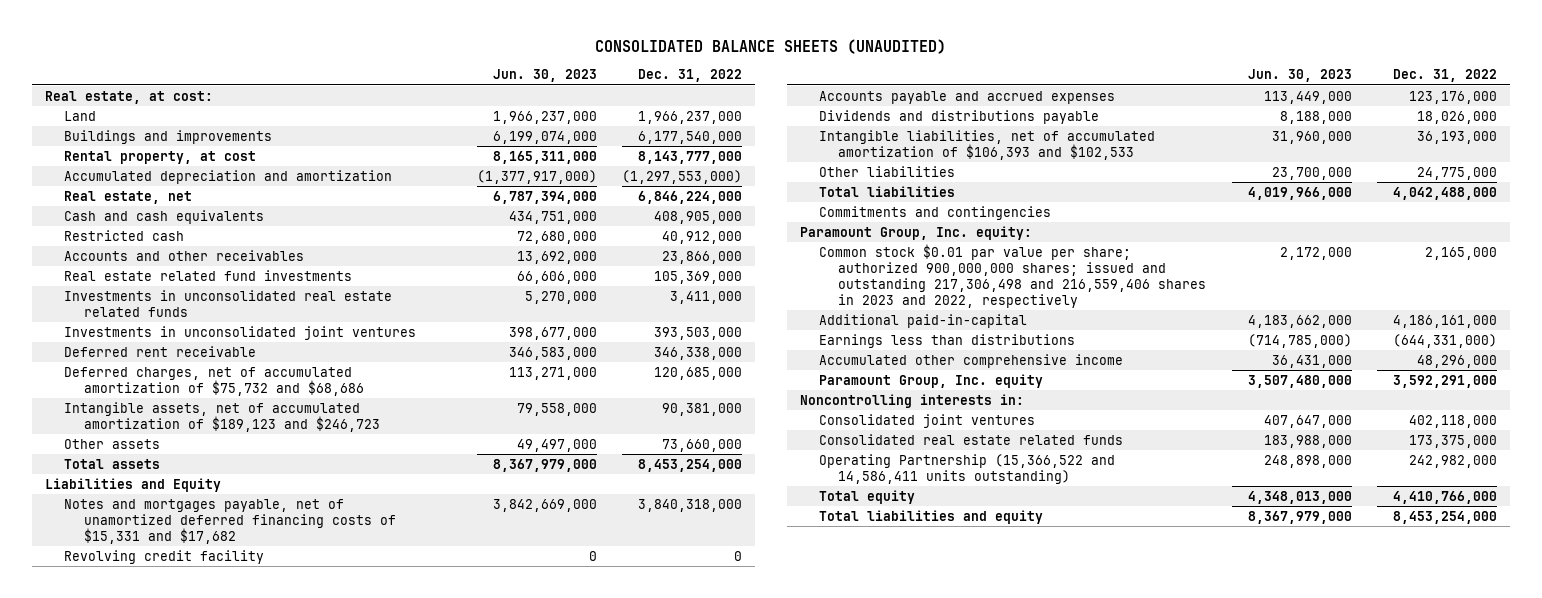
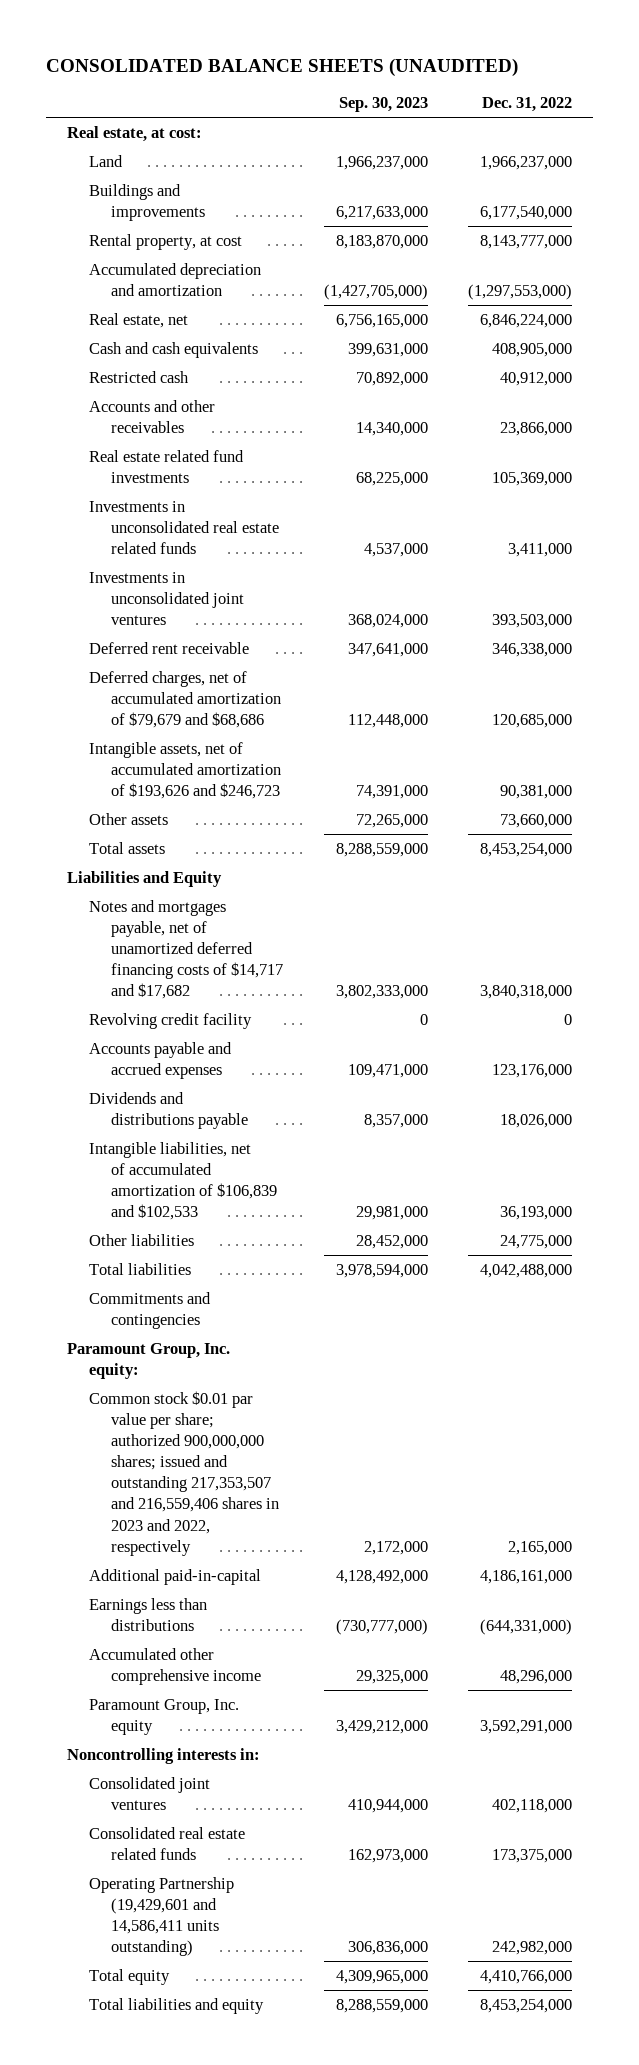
[493,69,598,83] Jun. 30, 2023 -> none
none -> [338,97,428,113] Sep. 30, 2023
[64,366,364,396] Deferred charges, net of accumulated amortization of $75,732 and $68,686 -> [88,670,282,729] Deferred charges, net of accumulated amortization of $79,679 and $68,686
[64,401,380,432] Intangible assets, net of accumulated amortization of $189,123 and $246,723 -> [88,741,282,800] Intangible assets, net of accumulated amortization of $193,626 and $246,723
[64,498,396,544] Notes and mortgages payable, net of unamortized deferred financing costs of $15,331 and $17,682 -> [88,899,284,1000] Notes and mortgages payable, net of unamortized deferred financing costs of $14,717 and $17,682
[819,129,1156,160] Intangible liabilities, net of accumulated amortization of $106,393 and $102,533 -> [88,1141,278,1221] Intangible liabilities, net of accumulated amortization of $106,839 and $102,533
[819,243,1207,308] Common stock $0.01 par value per share; authorized 900,000,000 shares; issued and outstanding 217,306,498 and 216,559,406 shares in 2023 and 2022, respectively -> [88,1390,280,1556] Common stock $0.01 par value per share; authorized 900,000,000 shares; issued and outstanding 217,353,507 and 216,559,406 shares in 2023 and 2022, respectively
[819,453,1116,484] Operating Partnership (15,366,522 and 14,586,411 units outstanding) -> [88,1876,234,1957] Operating Partnership (19,429,601 and 14,586,411 units outstanding)

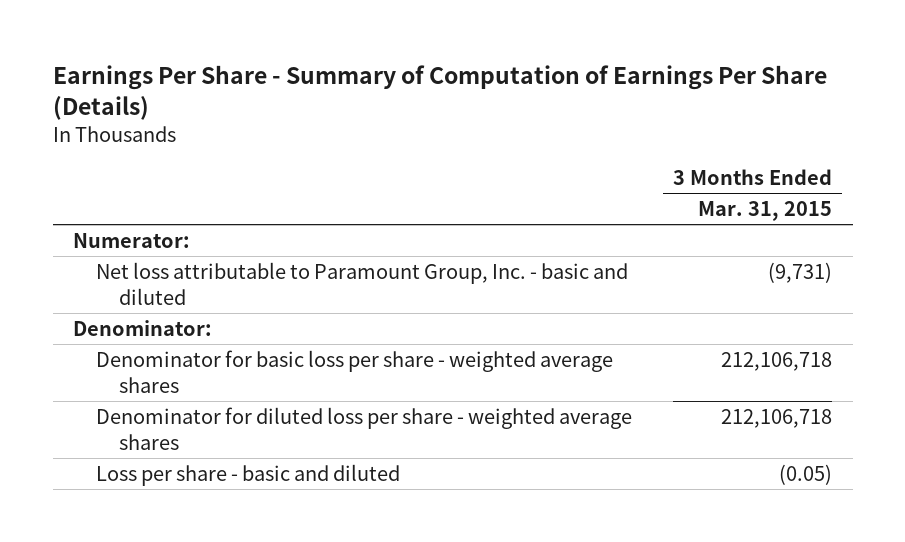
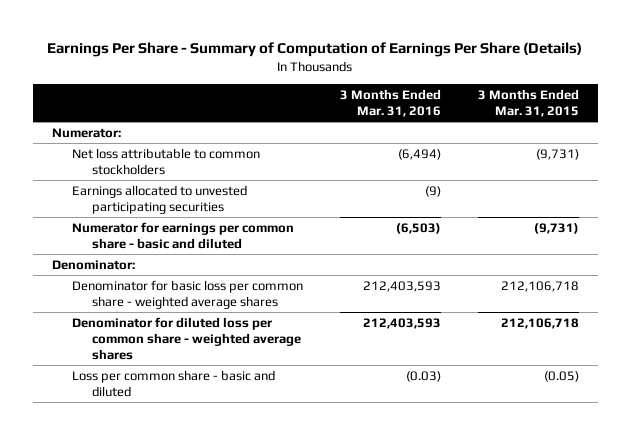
none -> [340,88,442,117] 3 Months Ended Mar. 31, 2016
[96,261,629,305] Net loss attributable to Paramount Group, Inc. - basic and diluted -> [72,147,261,175] Net loss attributable to common stockholders
none -> [72,184,248,214] Earnings allocated to unvested participating securities
none -> [72,221,295,249] Numerator for earnings per common share - basic and diluted
[96,349,614,393] Denominator for basic loss per share - weighted average shares -> [72,279,304,309] Denominator for basic loss per common share - weighted average shares
[96,406,633,450] Denominator for diluted loss per share - weighted average shares -> [72,316,302,360] Denominator for diluted loss per common share - weighted average shares
[96,463,401,486] Loss per share - basic and diluted -> [72,369,276,397] Loss per common share - basic and diluted

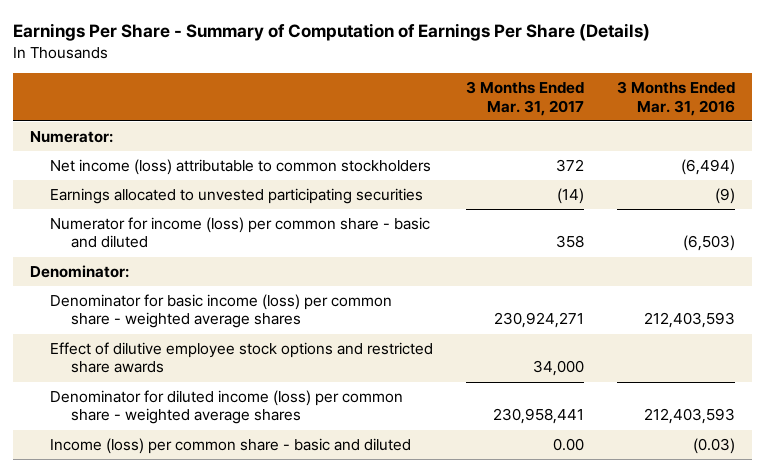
[478,88,580,117] 3 Months Ended Mar. 31, 2015 -> none
none -> [466,81,585,116] 3 Months Ended Mar. 31, 2017
[72,147,261,175] Net loss attributable to common stockholders -> [50,159,432,176] Net income (loss) attributable to common stockholders
[72,221,295,249] Numerator for earnings per common share - basic and diluted -> [50,217,431,249] Numerator for income (loss) per common share - basic and diluted
[72,279,304,309] Denominator for basic loss per common share - weighted average shares -> [50,294,393,329] Denominator for basic income (loss) per common share - weighted average shares
none -> [50,342,434,374] Effect of dilutive employee stock options and restricted share awards
[72,316,302,360] Denominator for diluted loss per common share - weighted average shares -> [50,390,404,425] Denominator for diluted income (loss) per common share - weighted average shares
[72,369,276,397] Loss per common share - basic and diluted -> [50,438,412,455] Income (loss) per common share - basic and diluted

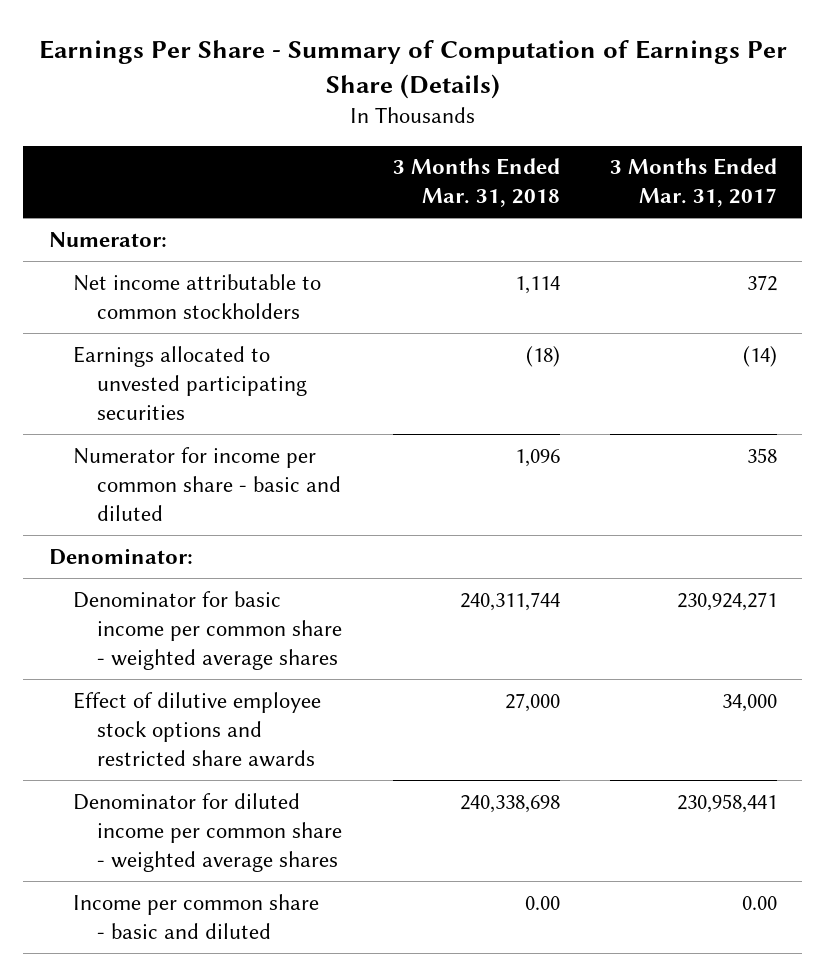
[617,81,736,116] 3 Months Ended Mar. 31, 2016 -> none
none -> [392,158,560,208] 3 Months Ended Mar. 31, 2018
[50,159,432,176] Net income (loss) attributable to common stockholders -> [72,273,321,319] Net income attributable to common stockholders
[50,217,431,249] Numerator for income (loss) per common share - basic and diluted -> [72,446,341,521] Numerator for income per common share - basic and diluted
[50,294,393,329] Denominator for basic income (loss) per common share - weighted average shares -> [72,590,342,670] Denominator for basic income per common share - weighted average shares
[50,390,404,425] Denominator for diluted income (loss) per common share - weighted average shares -> [72,792,342,872] Denominator for diluted income per common share - weighted average shares
[50,438,412,455] Income (loss) per common share - basic and diluted -> [72,893,319,939] Income per common share - basic and diluted

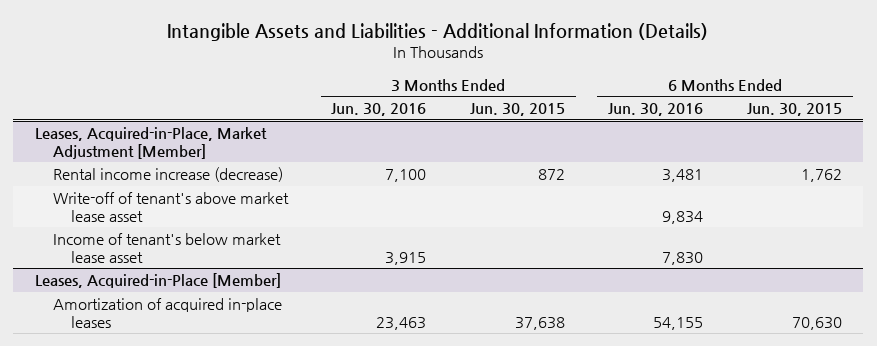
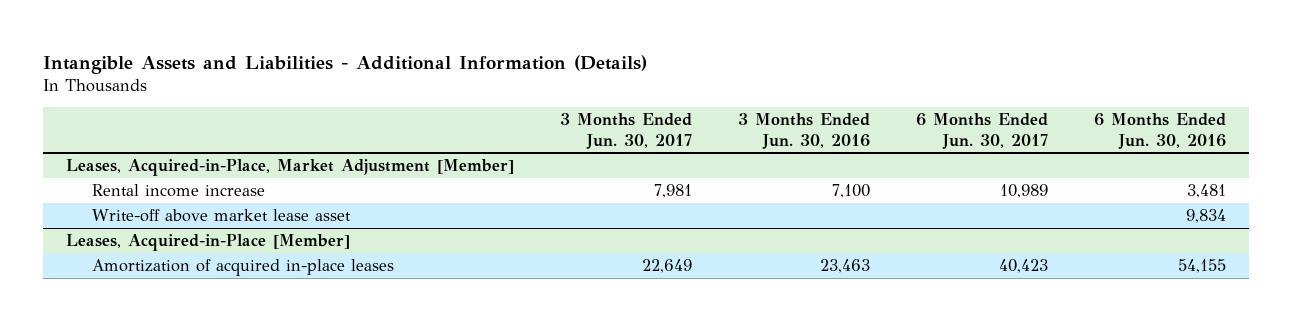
[469,103,565,117] Jun. 30, 2015 -> none
[746,103,842,117] Jun. 30, 2015 -> none
none -> [560,113,693,149] 3 Months Ended Jun. 30, 2017
none -> [915,113,1048,149] 6 Months Ended Jun. 30, 2017
[52,233,281,263] Income of tenant's below market lease asset -> none
[52,167,283,183] Rental income increase (decrease) -> [91,184,265,198] Rental income increase
[52,192,289,222] Write-off of tenant's above market lease asset -> [91,209,351,223] Write-off above market lease asset

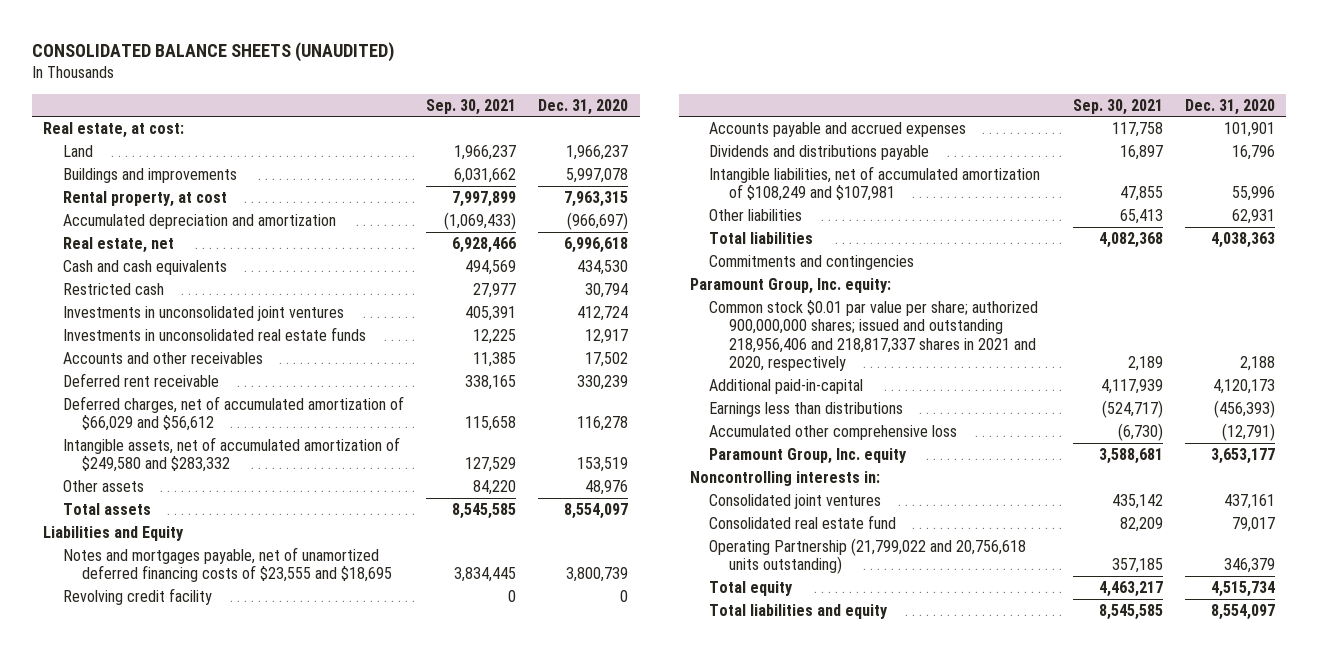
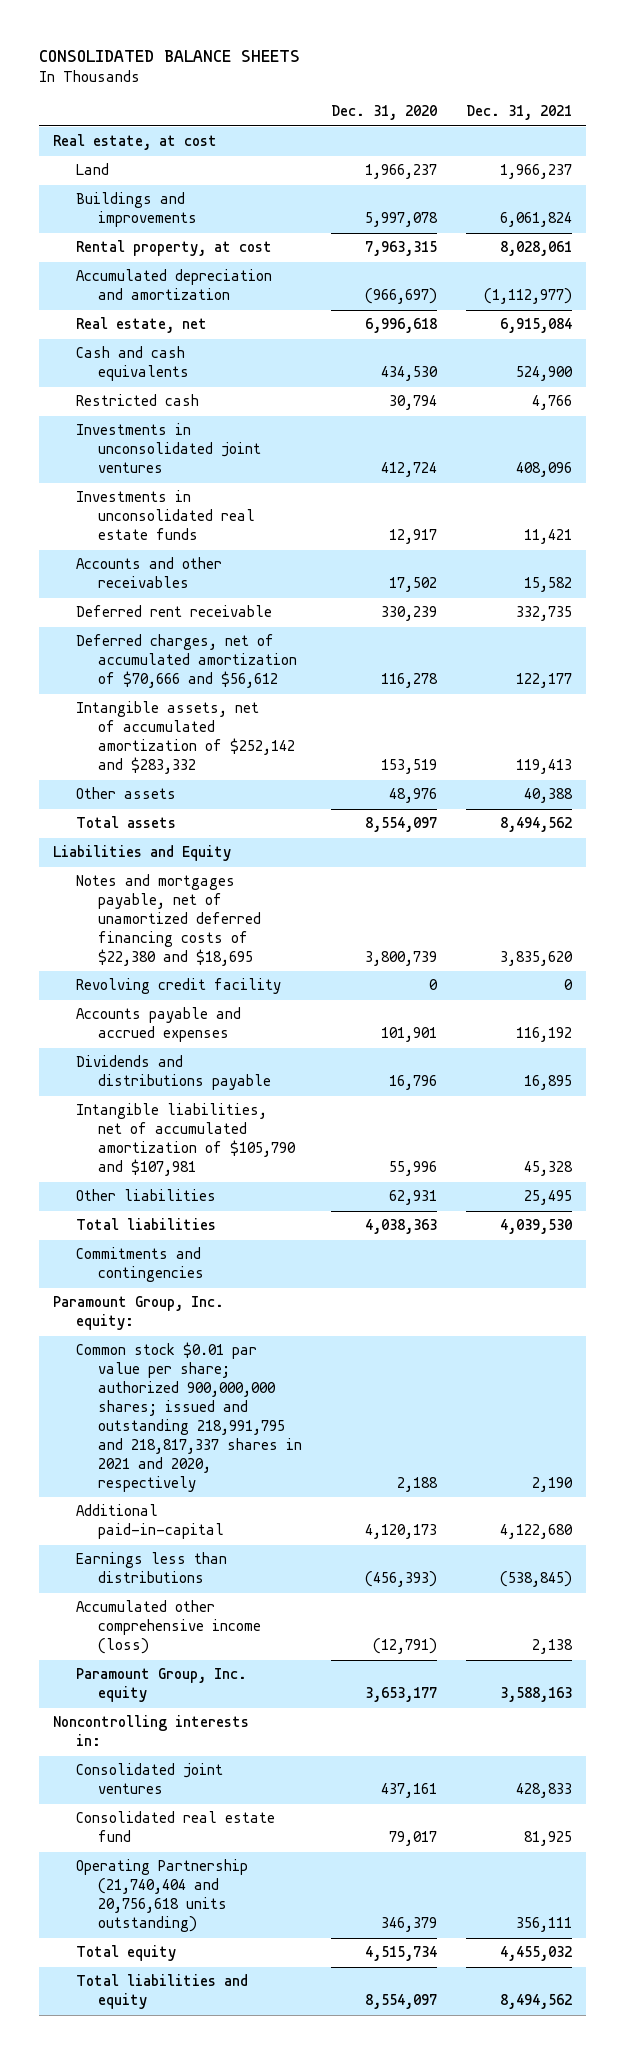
[32,41,395,62] CONSOLIDATED BALANCE SHEETS (UNAUDITED) -> [38,50,300,63] CONSOLIDATED BALANCE SHEETS
[426,98,517,115] Sep. 30, 2021 -> none
none -> [465,105,572,121] Dec. 31, 2021
[43,121,185,138] Real estate, at cost: -> [53,134,218,151] Real estate, at cost
[62,395,404,432] Deferred charges, net of accumulated amortization of $66,029 and $56,612 -> [75,634,298,689] Deferred charges, net of accumulated amortization of $70,666 and $56,612
[62,436,400,473] Intangible assets, net of accumulated amortization of $249,580 and $283,332 -> [75,701,296,775] Intangible assets, net of accumulated amortization of $252,142 and $283,332
[62,546,393,583] Notes and mortgages payable, net of unamortized deferred financing costs of $23,555 and $18,695 -> [75,874,262,967] Notes and mortgages payable, net of unamortized deferred financing costs of $22,380 and $18,695
[709,165,1041,202] Intangible liabilities, net of accumulated amortization of $108,249 and $107,981 -> [75,1103,297,1177] Intangible liabilities, net of accumulated amortization of $105,790 and $107,981
[709,299,1039,372] Common stock $0.01 par value per share; authorized 900,000,000 shares; issued and outstanding 218,956,406 and 218,817,337 shares in 2021 and 2020, respectively -> [75,1342,303,1493] Common stock $0.01 par value per share; authorized 900,000,000 shares; issued and outstanding 218,991,795 and 218,817,337 shares in 2021 and 2020, respectively
[709,424,958,440] Accumulated other comprehensive loss -> [75,1600,262,1655] Accumulated other comprehensive income (loss)
[709,537,1027,575] Operating Partnership (21,799,022 and 20,756,618 units outstanding) -> [75,1859,248,1933] Operating Partnership (21,740,404 and 20,756,618 units outstanding)

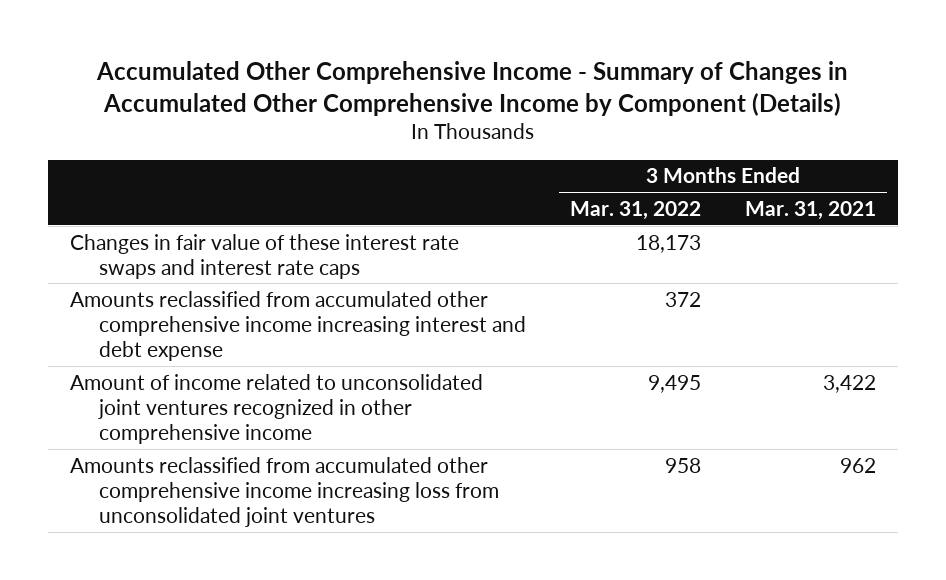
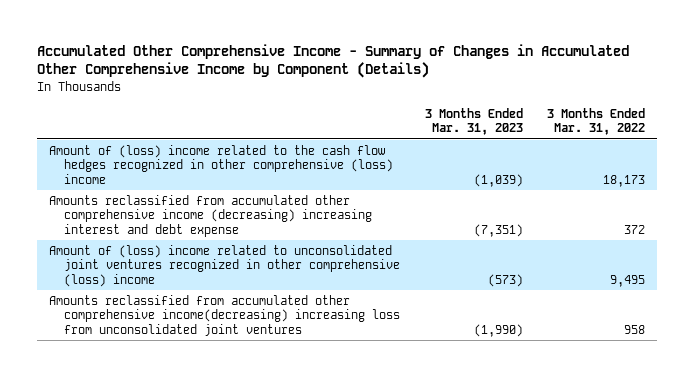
[745,200,877,220] Mar. 31, 2021 -> none
none -> [424,107,523,136] 3 Months Ended Mar. 31, 2023
[69,233,459,279] Changes in fair value of these interest rate swaps and interest rate caps -> [48,145,394,184] Amount of (loss) income related to the cash flow hedges recognized in other comprehensive (loss) income
[69,290,526,361] Amounts reclassified from accumulated other comprehensive income increasing interest and debt expense -> [48,195,373,237] Amounts reclassified from accumulated other comprehensive income (decreasing) increasing interest and debt expense
[69,373,483,444] Amount of income related to unconsolidated joint ventures recognized in other comprehensive income -> [48,245,401,287] Amount of (loss) income related to unconsolidated joint ventures recognized in other comprehensive (loss) income
[69,456,499,527] Amounts reclassified from accumulated other comprehensive income increasing loss from unconsolidated joint ventures -> [48,295,401,336] Amounts reclassified from accumulated other comprehensive income(decreasing) increasing loss from unconsolidated joint ventures

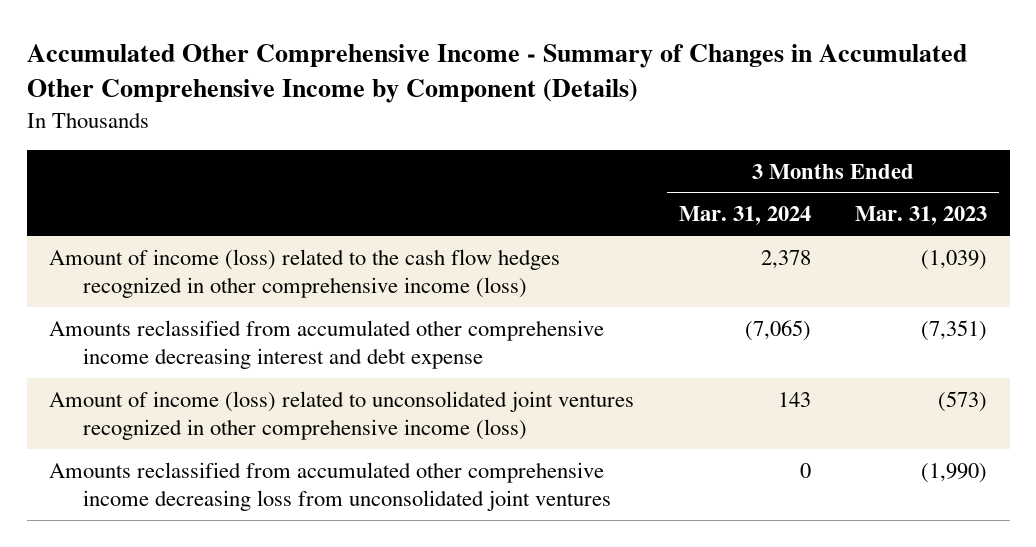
[546,107,645,136] 3 Months Ended Mar. 31, 2022 -> none
none -> [678,206,811,226] Mar. 31, 2024
[48,145,394,184] Amount of (loss) income related to the cash flow hedges recognized in other comprehensive (loss) income -> [48,248,560,299] Amount of income (loss) related to the cash flow hedges recognized in other comprehensive income (loss)
[48,195,373,237] Amounts reclassified from accumulated other comprehensive income (decreasing) increasing interest and debt expense -> [48,319,604,370] Amounts reclassified from accumulated other comprehensive income decreasing interest and debt expense
[48,245,401,287] Amount of (loss) income related to unconsolidated joint ventures recognized in other comprehensive (loss) income -> [48,390,634,441] Amount of income (loss) related to unconsolidated joint ventures recognized in other comprehensive income (loss)
[48,295,401,336] Amounts reclassified from accumulated other comprehensive income(decreasing) increasing loss from unconsolidated joint ventures -> [48,461,611,512] Amounts reclassified from accumulated other comprehensive income decreasing loss from unconsolidated joint ventures

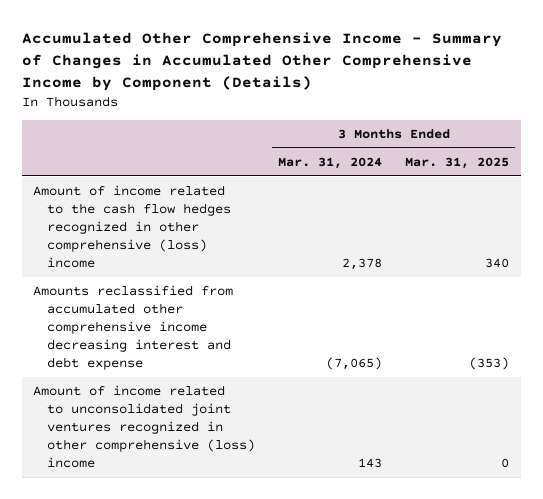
[855,206,988,226] Mar. 31, 2023 -> none
none -> [405,156,510,169] Mar. 31, 2025
[48,248,560,299] Amount of income (loss) related to the cash flow hedges recognized in other comprehensive income (loss) -> [33,185,232,269] Amount of income related to the cash flow hedges recognized in other comprehensive (loss) income
[48,461,611,512] Amounts reclassified from accumulated other comprehensive income decreasing loss from unconsolidated joint ventures -> none
[48,390,634,441] Amount of income (loss) related to unconsolidated joint ventures recognized in other comprehensive income (loss) -> [33,385,256,469] Amount of income related to unconsolidated joint ventures recognized in other comprehensive (loss) income

